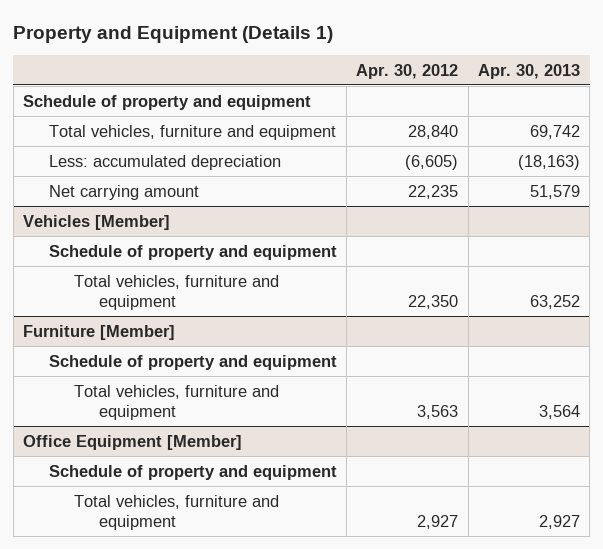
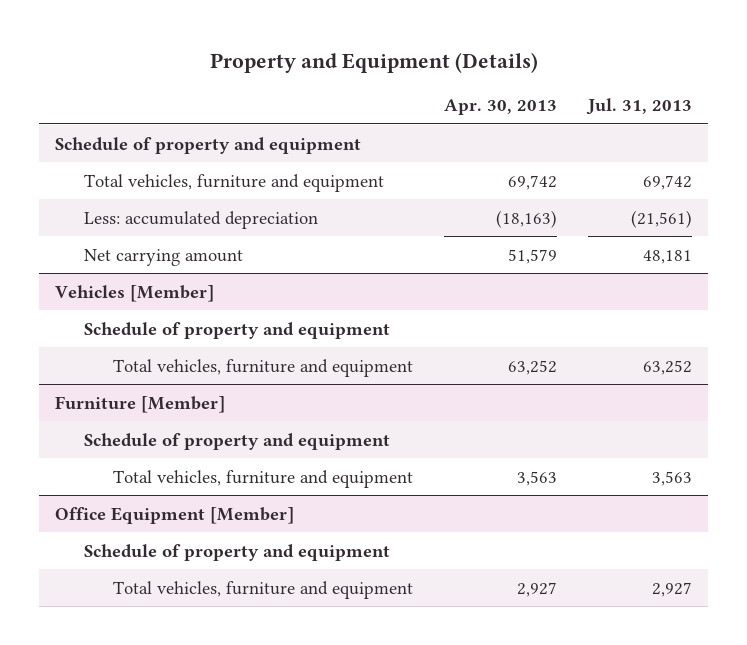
[13,25,334,43] Property and Equipment (Details 1) -> [209,52,538,74] Property and Equipment (Details)
[356,63,459,79] Apr. 30, 2012 -> none
none -> [586,98,693,116] Jul. 31, 2013
[538,404,580,419] 3,564 -> [517,470,558,486] 3,563

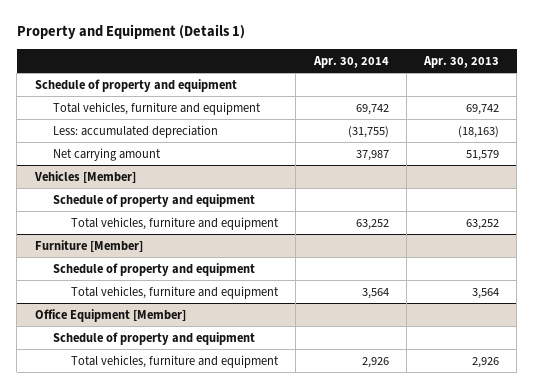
[209,52,538,74] Property and Equipment (Details) -> [16,24,245,40] Property and Equipment (Details 1)
[586,98,693,116] Jul. 31, 2013 -> none
none -> [312,55,389,68] Apr. 30, 2014
[517,470,558,486] 3,563 -> [472,287,500,299] 3,564
[517,581,558,597] 2,927 -> [472,356,500,368] 2,926

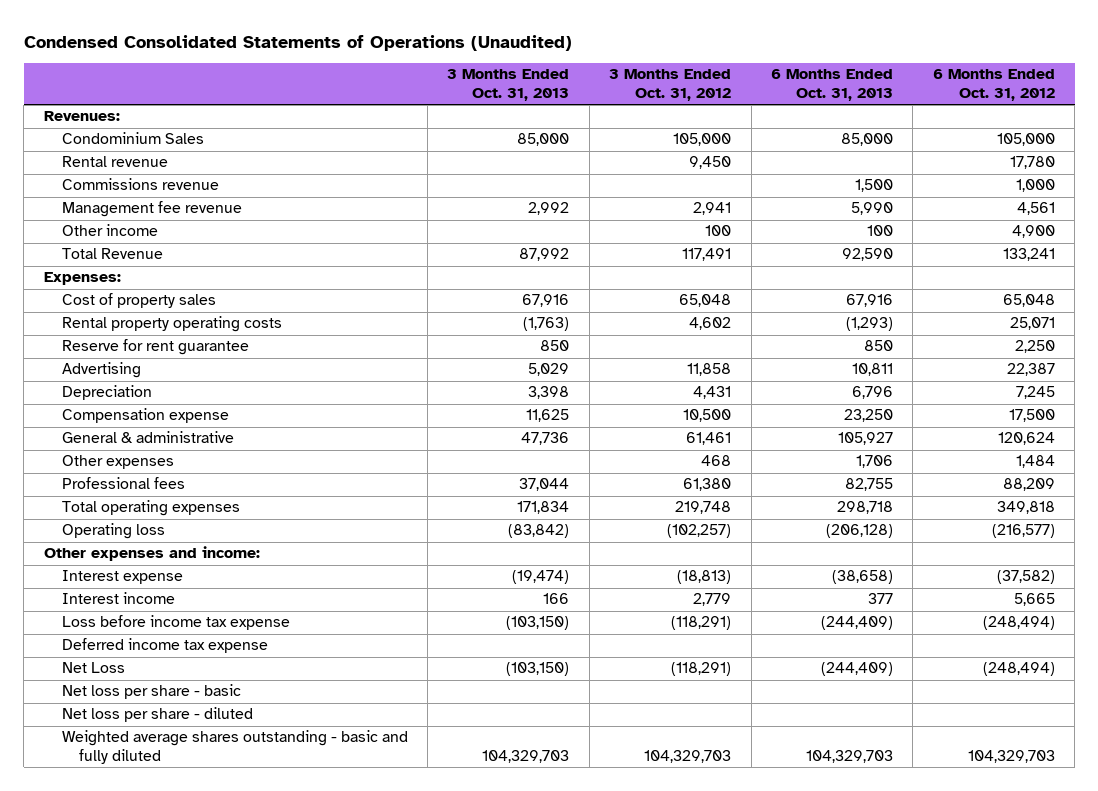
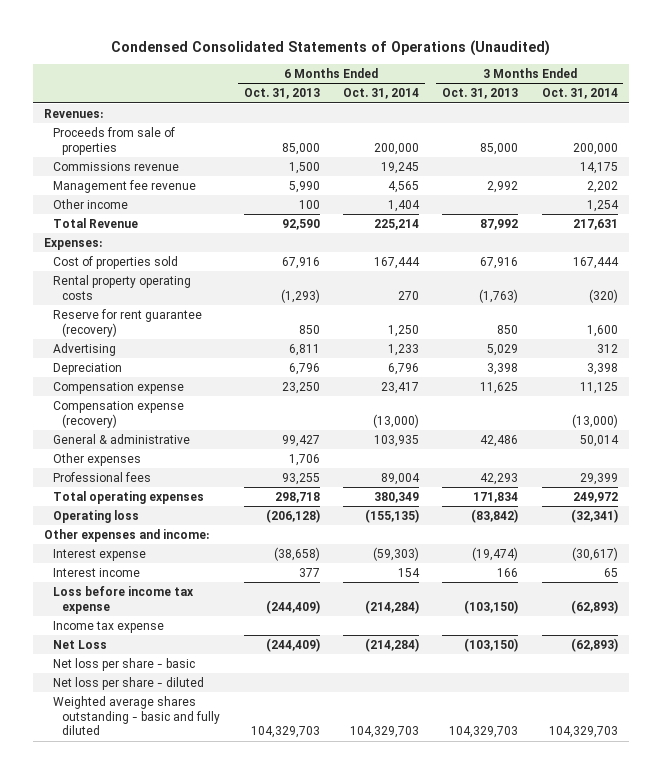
[609,69,732,102] 3 Months Ended Oct. 31, 2012 -> none
[932,69,1055,102] 6 Months Ended Oct. 31, 2012 -> none
none -> [342,88,419,100] Oct. 31, 2014
none -> [541,88,618,100] Oct. 31, 2014
[61,156,168,168] Rental revenue -> none
[61,132,204,145] Condominium Sales -> [53,127,176,155] Proceeds from sale of properties
[61,293,216,309] Cost of property sales -> [53,256,179,270] Cost of properties sold
[61,339,249,356] Reserve for rent guarantee -> [53,309,203,337] Reserve for rent guarantee (recovery)
[851,363,893,377] 10,811 -> [288,344,320,357] 6,811
none -> [53,401,185,428] Compensation expense (recovery)
[521,432,570,446] 47,736 -> [480,435,519,448] 42,486
[837,432,893,446] 105,927 -> [281,435,320,448] 99,427
[519,478,570,492] 37,044 -> [480,473,519,486] 42,293
[844,478,893,492] 82,755 -> [281,473,320,486] 93,255
[61,638,268,654] Deferred income tax expense -> [53,621,165,634] Income tax expense

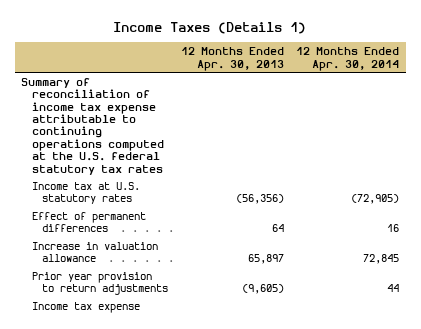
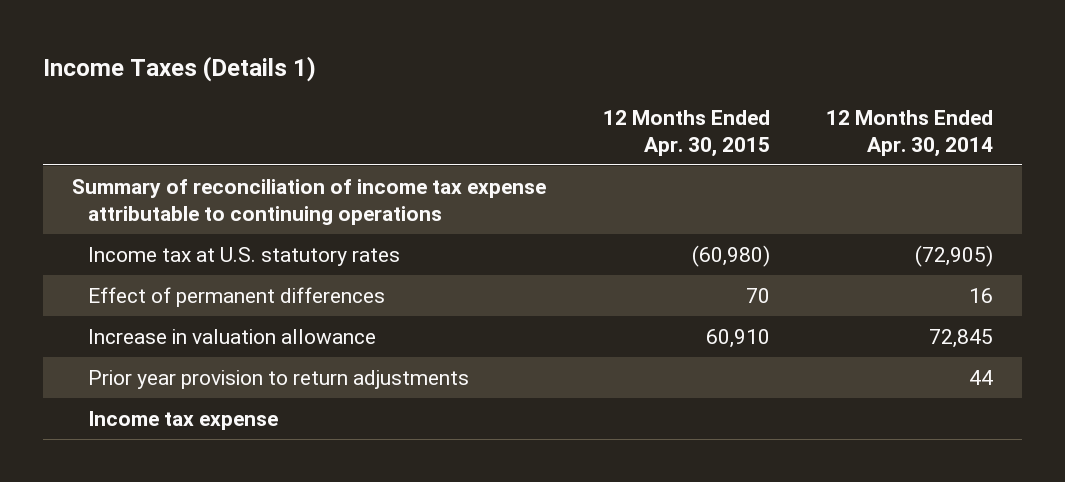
[180,47,284,71] 12 Months Ended Apr. 30, 2013 -> none
none -> [602,109,770,157] 12 Months Ended Apr. 30, 2015
[21,77,164,175] Summary of reconciliation of income tax expense attributable to continuing operations computed at the U.S. federal statutory tax rates -> [71,179,546,225] Summary of reconciliation of income tax expense attributable to continuing operations

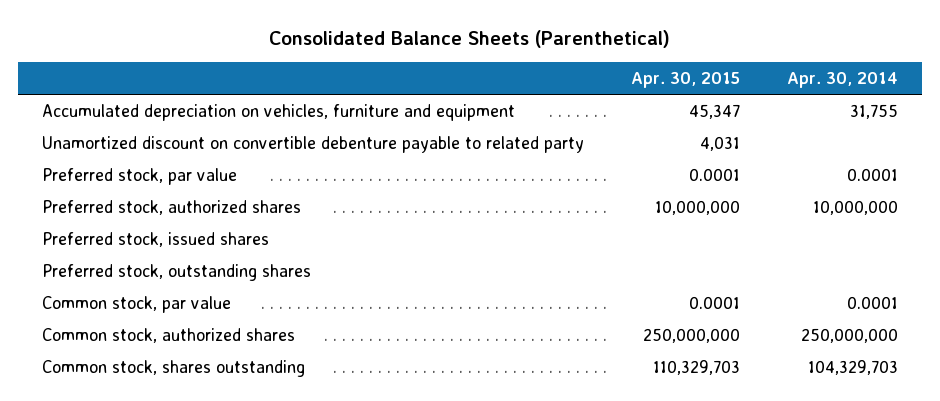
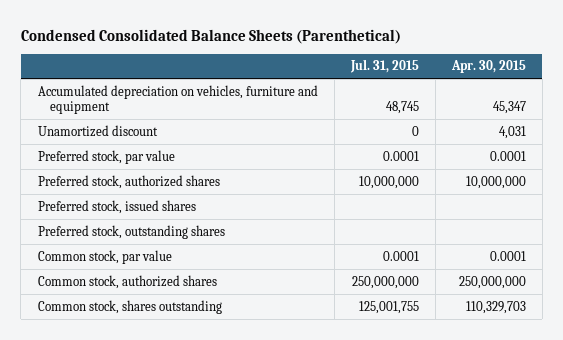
[269,29,671,48] Consolidated Balance Sheets (Parenthetical) -> [20,28,401,44] Condensed Consolidated Balance Sheets (Parenthetical)
[787,72,899,89] Apr. 30, 2014 -> none
none -> [349,59,419,74] Jul. 31, 2015
[41,135,584,153] Unamortized discount on convertible debenture payable to related party -> [37,124,158,137] Unamortized discount

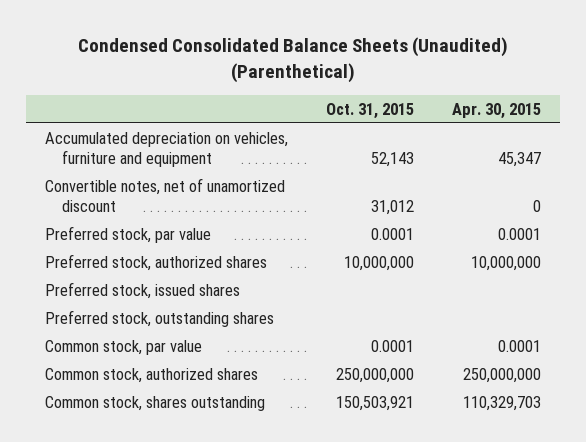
[20,28,401,44] Condensed Consolidated Balance Sheets (Parenthetical) -> [77,36,508,83] Condensed Consolidated Balance Sheets (Unaudited) (Parenthetical)
[349,59,419,74] Jul. 31, 2015 -> none
none -> [325,102,414,119] Oct. 31, 2015
[37,124,158,137] Unamortized discount -> none
none -> [44,177,285,212] Convertible notes, net of unamortized discount

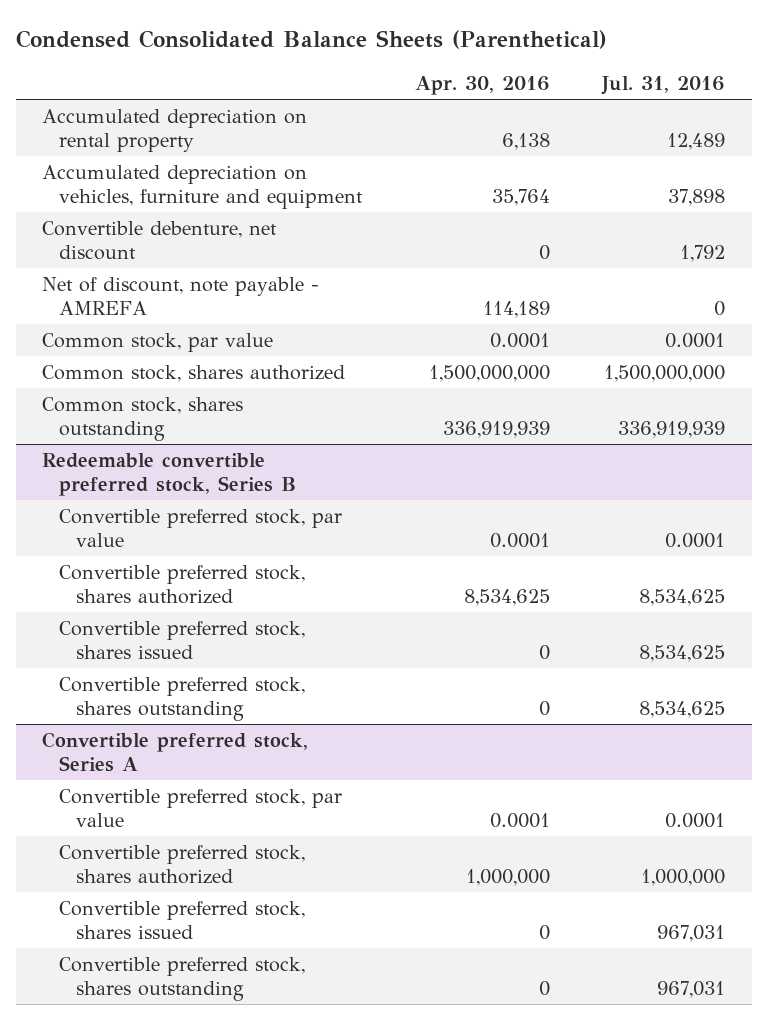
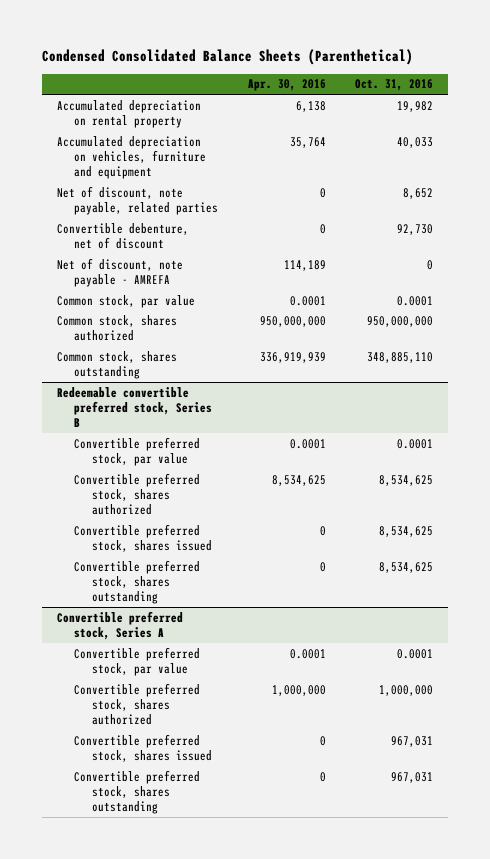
[601,75,726,95] Jul. 31, 2016 -> none
none -> [355,79,434,92] Oct. 31, 2016
none -> [56,185,219,215] Net of discount, note payable, related parties
[42,221,278,260] Convertible debenture, net discount -> [56,222,189,249] Convertible debenture, net of discount
[428,365,550,383] 1,500,000,000 -> [259,315,326,327] 950,000,000

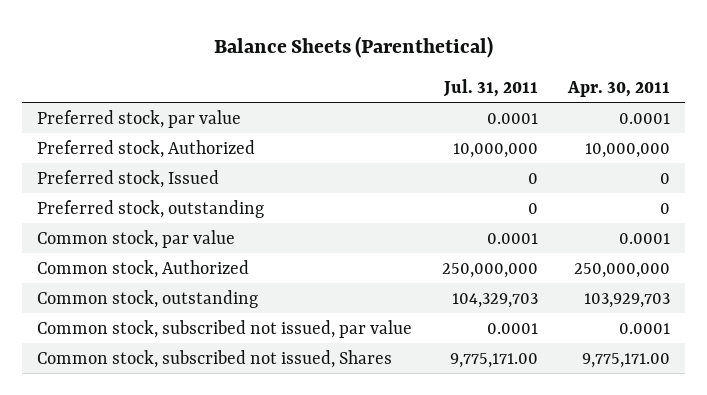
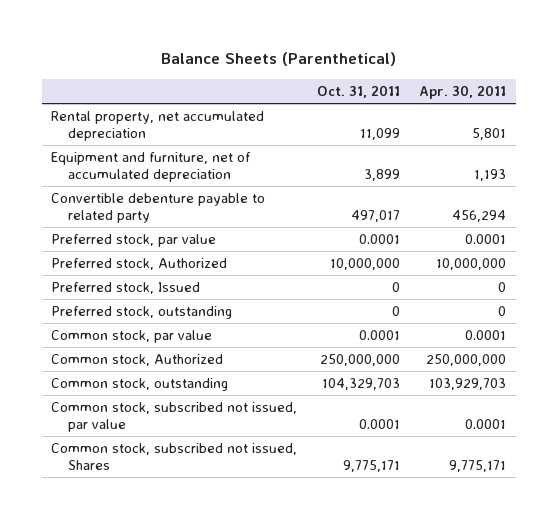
[443,78,539,97] Jul. 31, 2011 -> none
none -> [316,84,400,98] Oct. 31, 2011
none -> [51,111,265,141] Rental property, net accumulated depreciation
none -> [51,152,252,182] Equipment and furniture, net of accumulated depreciation
none -> [51,193,266,223] Convertible debenture payable to related party
[582,352,671,368] 9,775,171.00 -> [449,459,507,472] 9,775,171

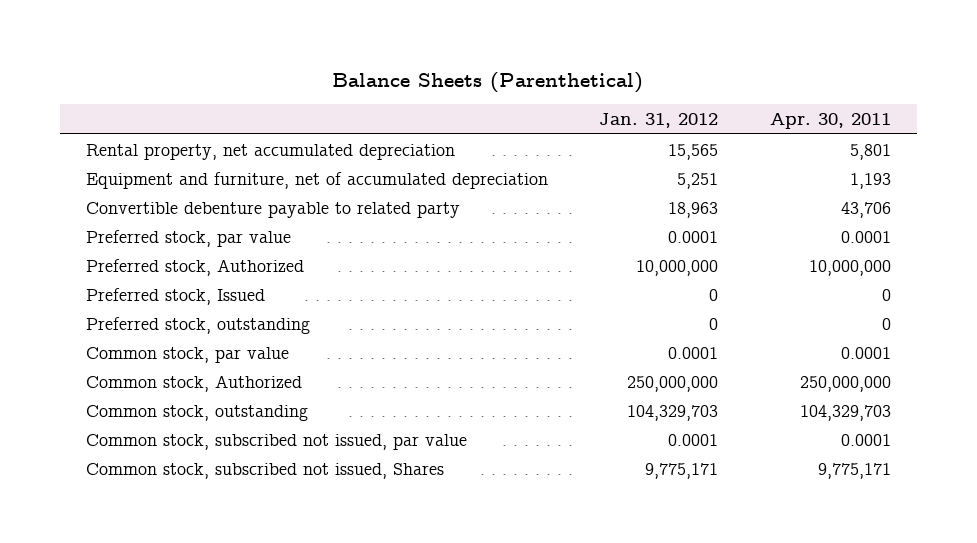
[316,84,400,98] Oct. 31, 2011 -> none
none -> [599,113,719,129] Jan. 31, 2012
[452,209,507,222] 456,294 -> [841,201,892,218] 43,706
[429,378,507,391] 103,929,703 -> [800,404,892,421] 104,329,703

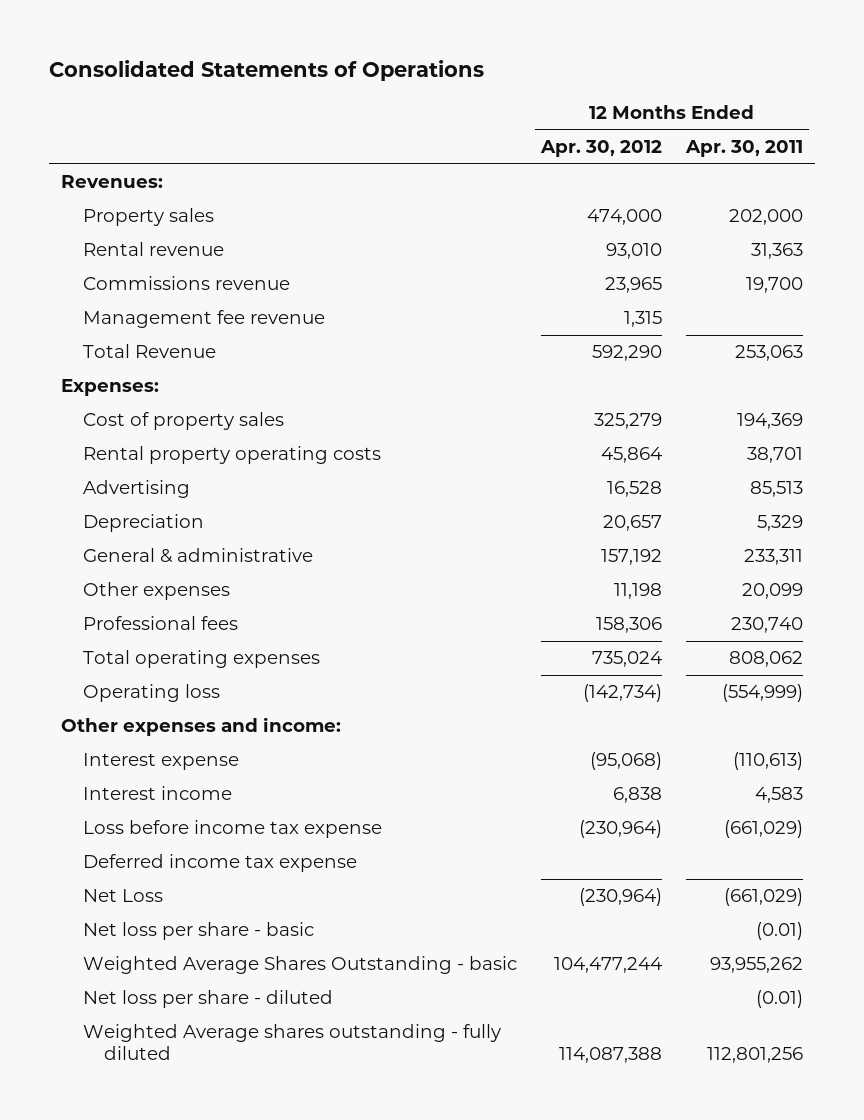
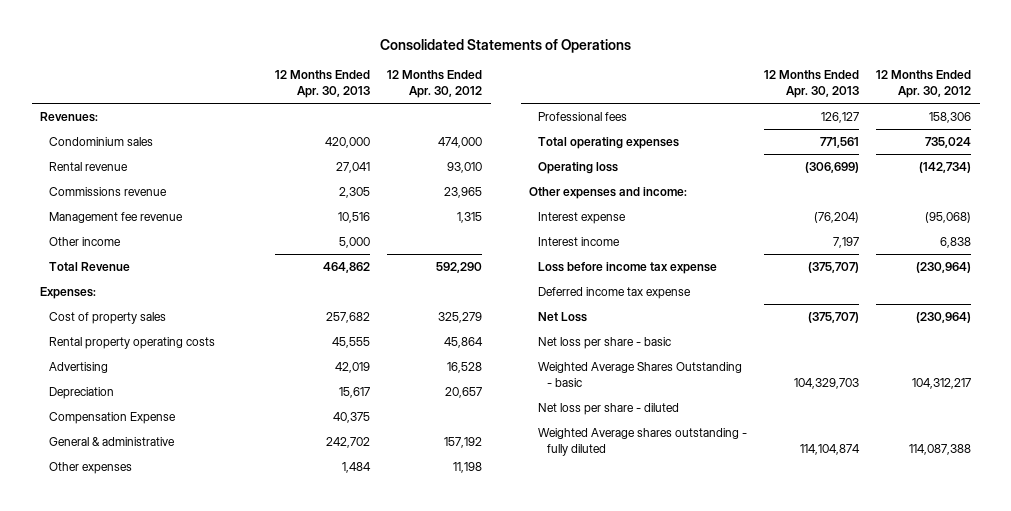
[684,140,803,158] Apr. 30, 2011 -> none
none -> [275,70,371,99] 12 Months Ended Apr. 30, 2013
[82,208,214,227] Property sales -> [49,137,154,147] Condominium sales
none -> [49,237,122,247] Other income
none -> [49,412,177,425] Compensation Expense
[553,957,662,974] 104,477,244 -> [912,377,972,389] 104,312,217

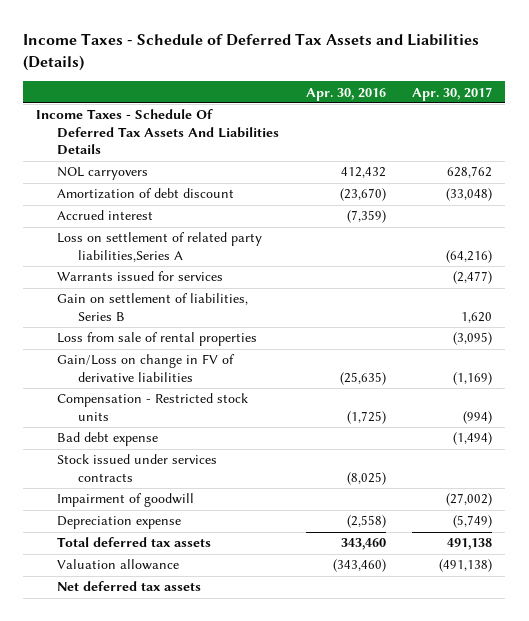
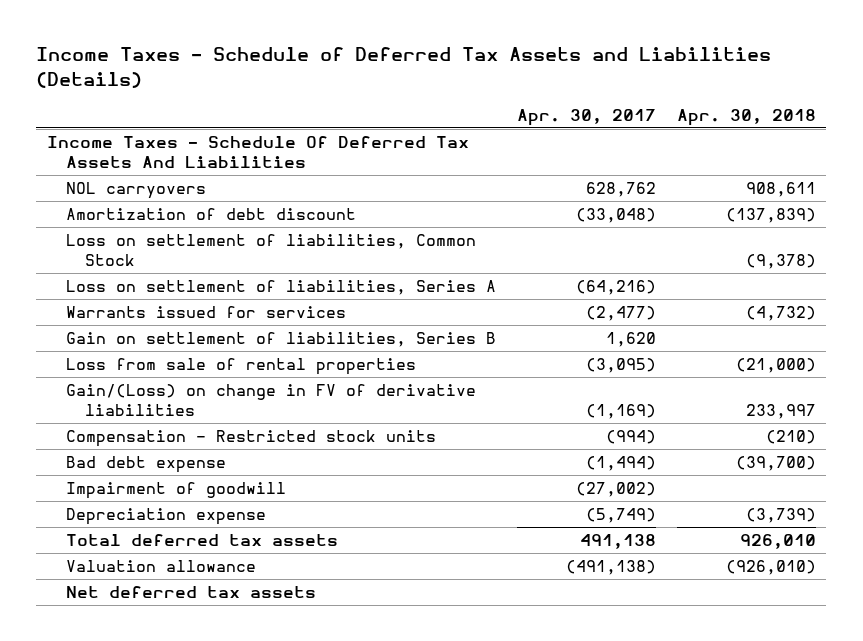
[305,87,386,101] Apr. 30, 2016 -> none
none -> [676,108,816,126] Apr. 30, 2018
[36,109,280,156] Income Taxes - Schedule Of Deferred Tax Assets And Liabilities Details -> [46,136,469,168] Income Taxes - Schedule Of Deferred Tax Assets And Liabilities
[57,210,154,221] Accrued interest -> none
none -> [65,234,476,266] Loss on settlement of liabilities, Common Stock
[57,232,263,262] Loss on settlement of related party liabilities,Series A -> [65,280,496,296] Loss on settlement of liabilities, Series A
[57,354,236,382] Gain/Loss on change in FV of derivative liabilities -> [65,384,476,416] Gain/(Loss) on change in FV of derivative liabilities
[57,454,218,482] Stock issued under services contracts -> none

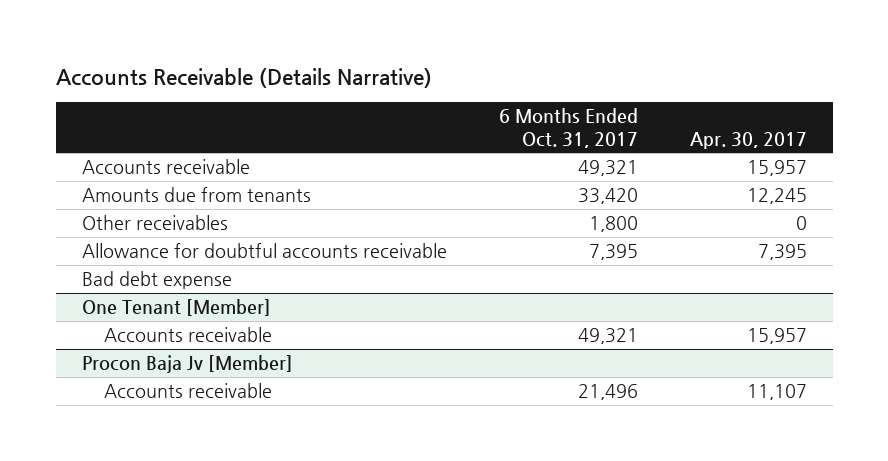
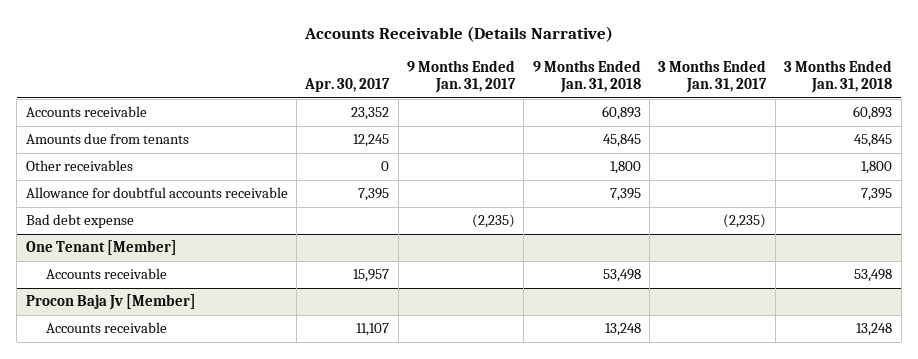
[498,107,638,148] 6 Months Ended Oct. 31, 2017 -> none
none -> [406,59,516,94] 9 Months Ended Jan. 31, 2017
none -> [532,59,641,94] 9 Months Ended Jan. 31, 2018
none -> [658,59,768,94] 3 Months Ended Jan. 31, 2017
none -> [784,59,893,94] 3 Months Ended Jan. 31, 2018
[746,160,807,177] 15,957 -> [351,107,390,121] 23,352

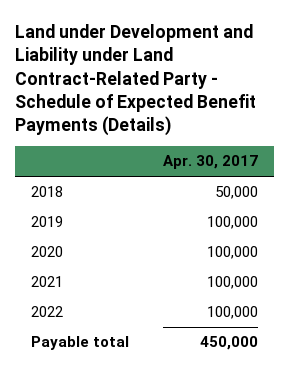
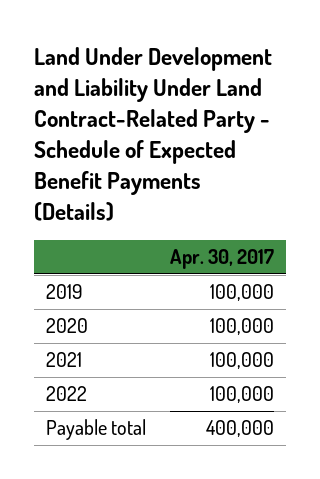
[14,24,256,137] Land under Development and Liability under Land Contract-Related Party - Schedule of Expected Benefit Payments (Details) -> [34,47,273,221] Land Under Development and Liability Under Land Contract-Related Party - Schedule of Expected Benefit Payments (Details)
[31,186,64,198] 2018 -> none
[199,336,258,351] 450,000 -> [205,420,274,438] 400,000

